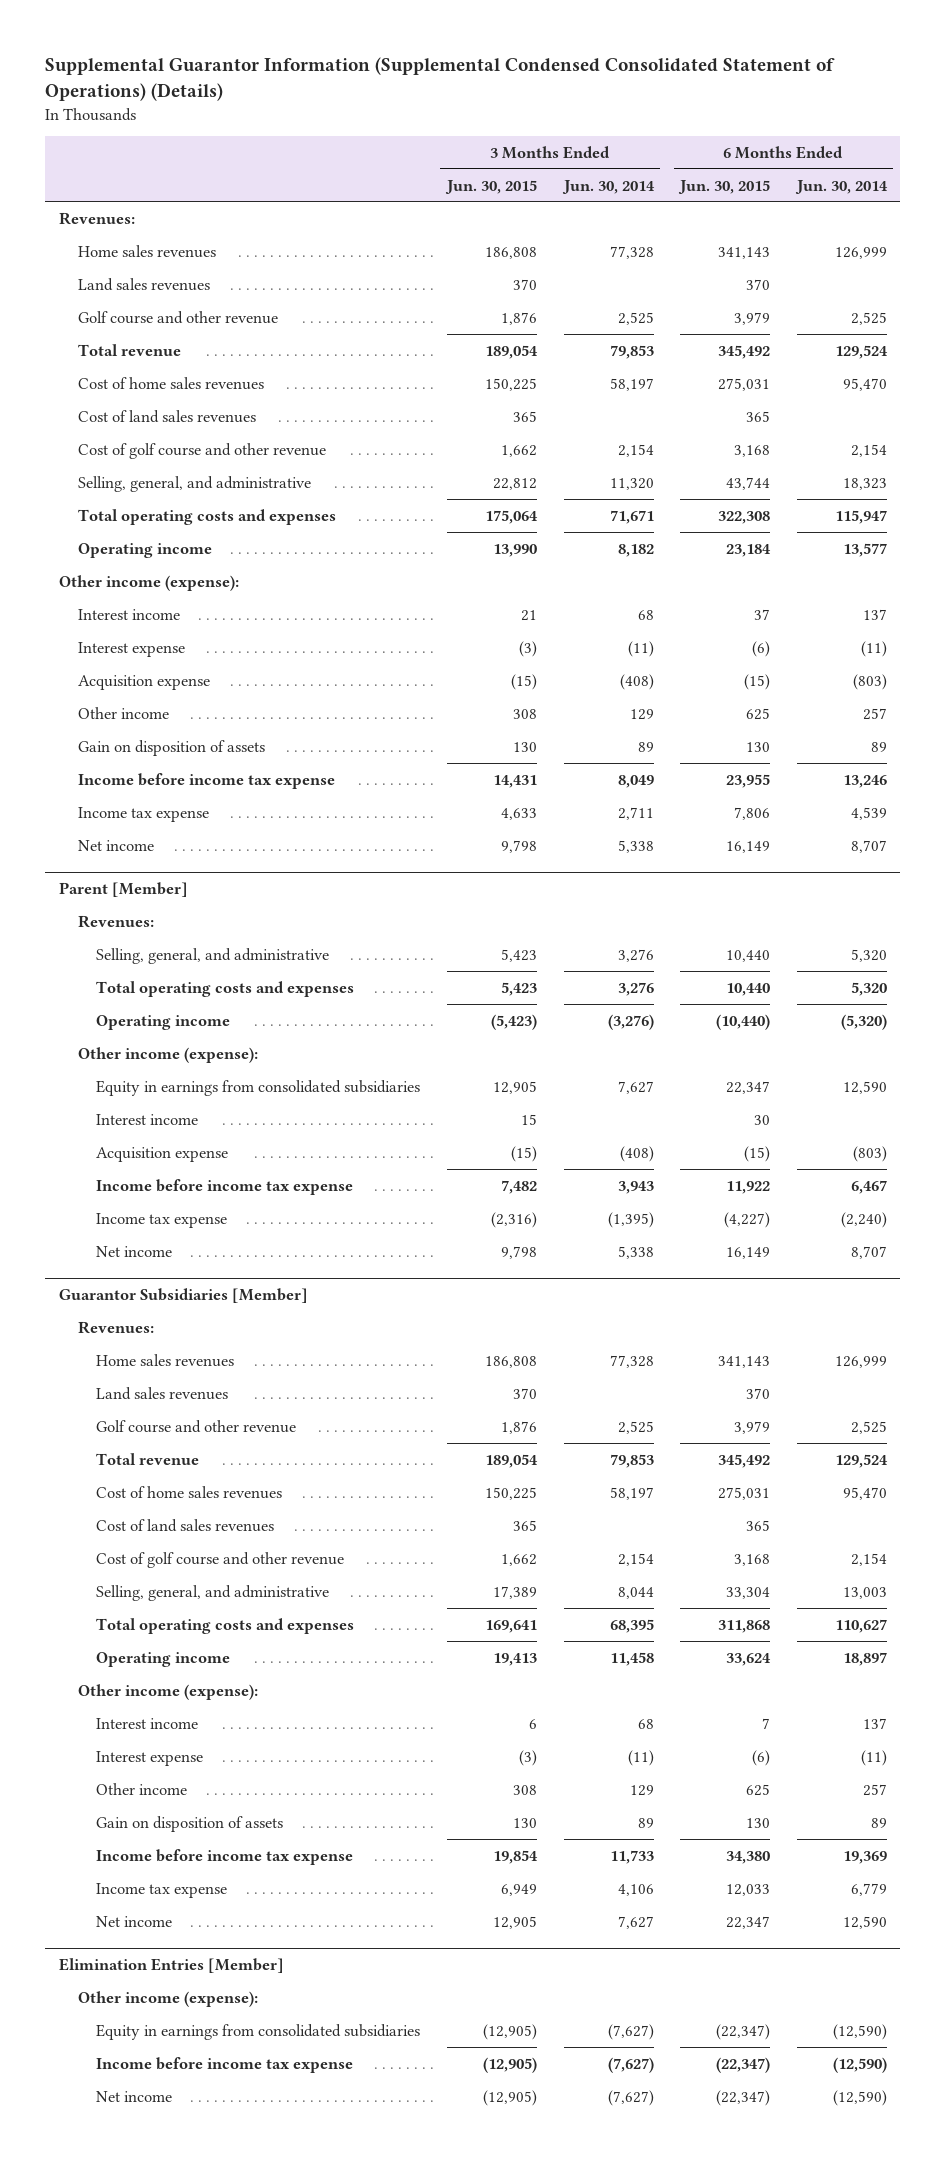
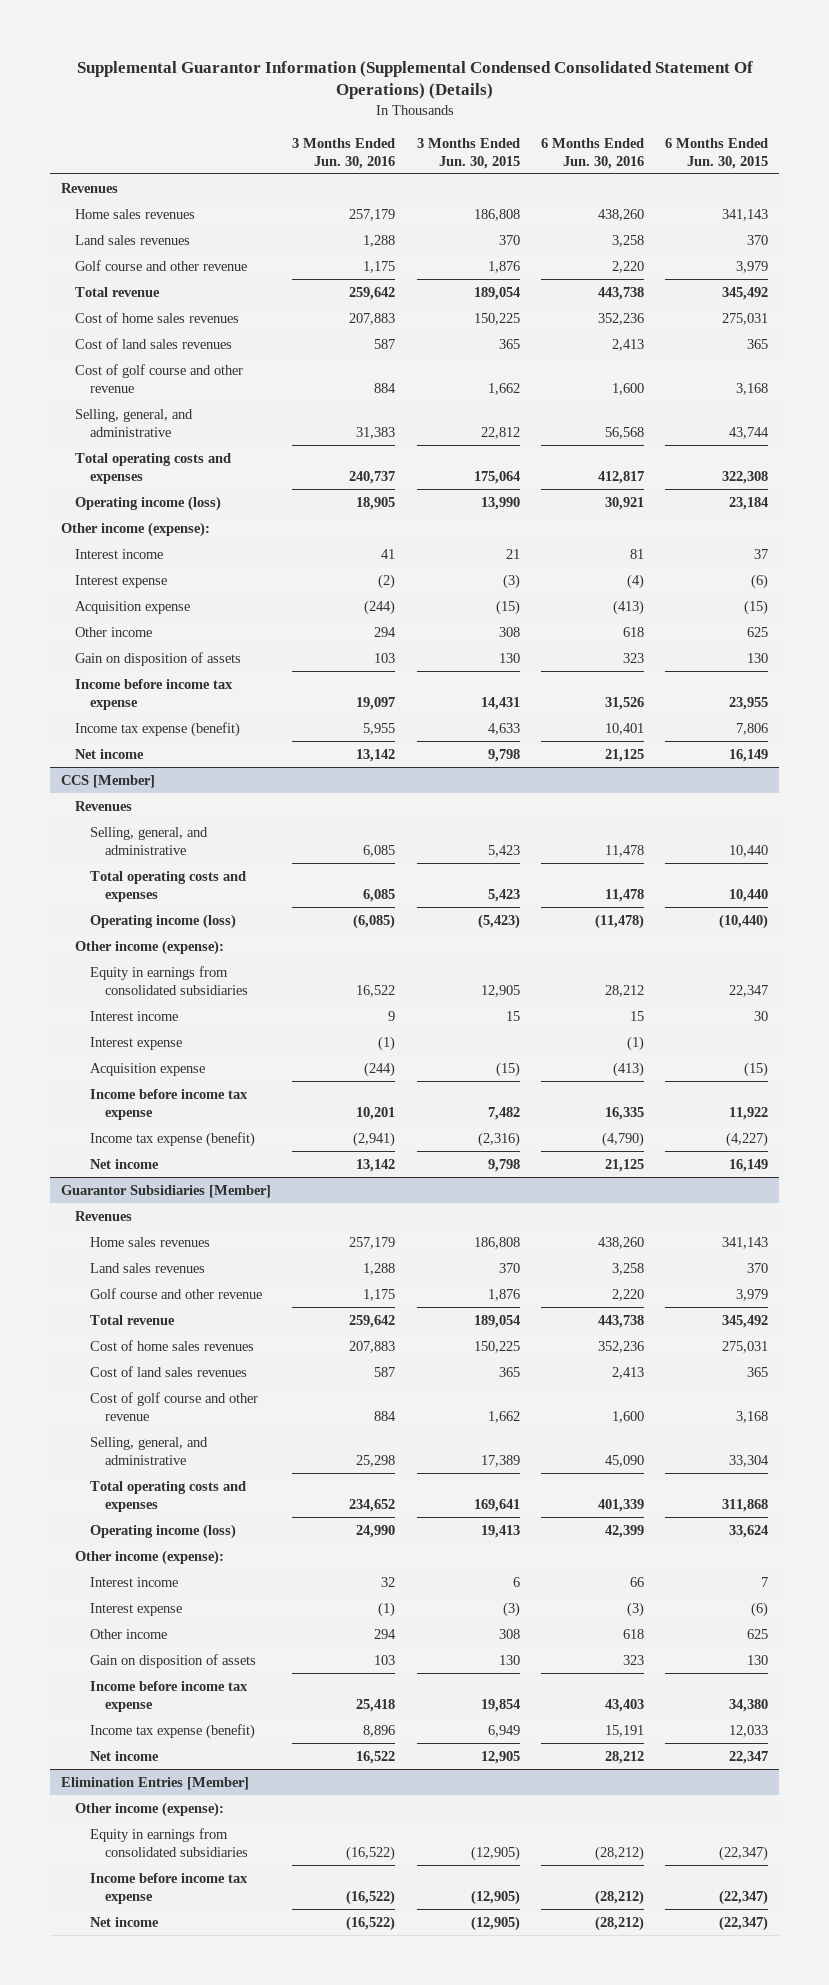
[45,57,836,102] Supplemental Guarantor Information (Supplemental Condensed Consolidated Statement of Operations) (Details) -> [76,60,753,100] Supplemental Guarantor Information (Supplemental Condensed Consolidated Statement Of Operations) (Details)
[561,179,655,194] Jun. 30, 2014 -> none
[794,179,888,194] Jun. 30, 2014 -> none
none -> [292,137,396,169] 3 Months Ended Jun. 30, 2016
none -> [541,137,645,169] 6 Months Ended Jun. 30, 2016
[58,211,135,225] Revenues: -> [60,182,118,193] Revenues
[77,542,212,558] Operating income -> [75,495,222,511] Operating income (loss)
[77,806,209,822] Income tax expense -> [75,721,241,737] Income tax expense (benefit)
[58,881,188,897] Parent [Member] -> [60,774,155,788] CCS [Member]
[77,914,154,928] Revenues: -> [75,800,133,811] Revenues
[96,1014,231,1030] Operating income -> [90,913,237,929] Operating income (loss)
none -> [90,1036,183,1050] Interest expense
[96,1212,228,1228] Income tax expense -> [90,1131,256,1147] Income tax expense (benefit)
[77,1320,154,1334] Revenues: -> [75,1210,133,1221] Revenues
[96,1651,231,1667] Operating income -> [90,1523,237,1539] Operating income (loss)
[96,1882,228,1898] Income tax expense -> [90,1723,256,1739] Income tax expense (benefit)

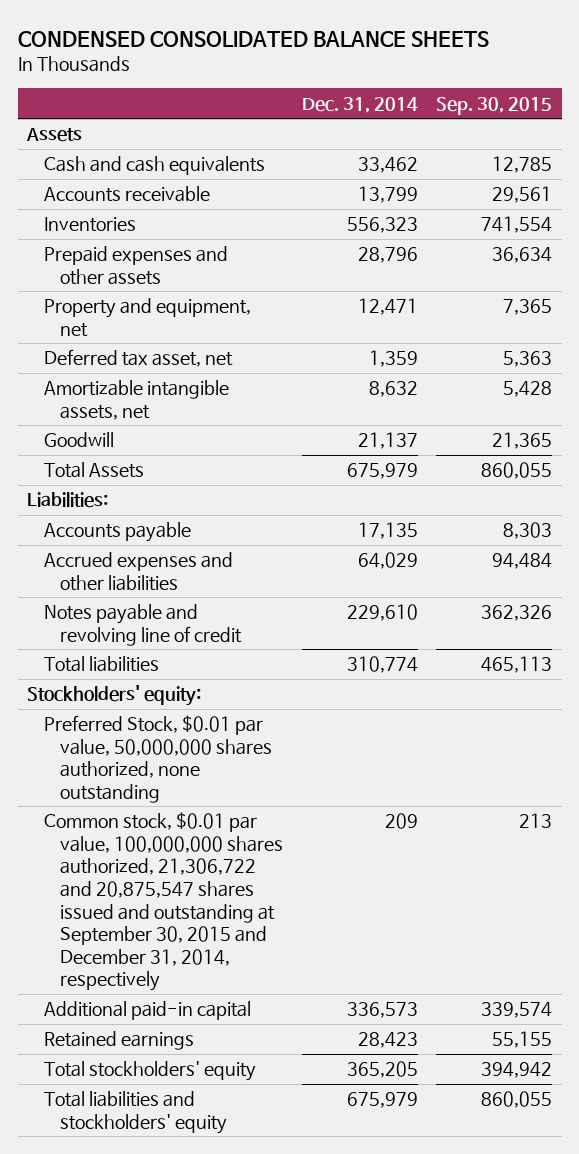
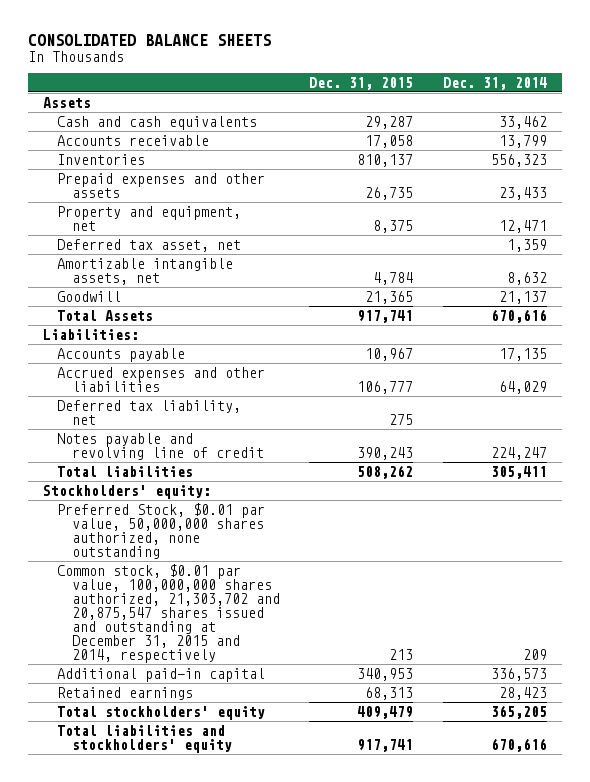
[17,30,489,47] CONDENSED CONSOLIDATED BALANCE SHEETS -> [28,34,272,47] CONSOLIDATED BALANCE SHEETS
[436,96,553,115] Sep. 30, 2015 -> none
none -> [309,76,414,90] Dec. 31, 2015
[357,247,418,264] 28,796 -> [499,186,548,200] 23,433
[346,463,418,480] 675,979 -> [491,308,548,323] 670,616
none -> [57,399,242,425] Deferred tax liability, net
[346,604,418,622] 229,610 -> [491,446,548,460] 224,247
[346,656,418,674] 310,774 -> [491,465,548,479] 305,411
[43,812,284,992] Common stock, $0.01 par value, 100,000,000 shares authorized, 21,306,722 and 20,875,547 shares issued and outstanding at September 30, 2015 and December 31, 2014, respectively -> [57,563,280,664] Common stock, $0.01 par value, 100,000,000 shares authorized, 21,303,702 and 20,875,547 shares issued and outstanding at December 31, 2015 and 2014, respectively
[346,1092,418,1109] 675,979 -> [491,737,548,752] 670,616

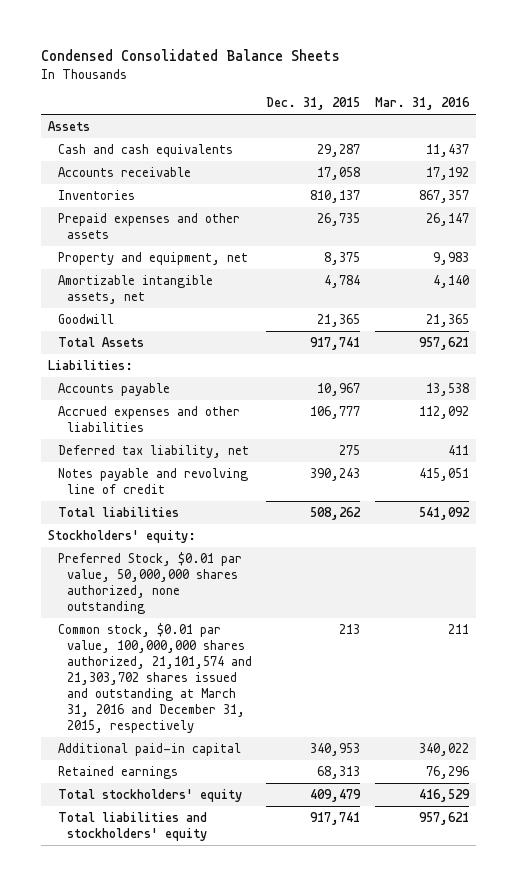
[28,34,272,47] CONSOLIDATED BALANCE SHEETS -> [41,49,341,62] Condensed Consolidated Balance Sheets
[443,76,548,90] Dec. 31, 2014 -> none
none -> [374,97,470,111] Mar. 31, 2016
[57,238,242,252] Deferred tax asset, net -> none
[57,563,280,664] Common stock, $0.01 par value, 100,000,000 shares authorized, 21,303,702 and 20,875,547 shares issued and outstanding at December 31, 2015 and 2014, respectively -> [57,622,252,733] Common stock, $0.01 par value, 100,000,000 shares authorized, 21,101,574 and 21,303,702 shares issued and outstanding at March 31, 2016 and December 31, 2015, respectively

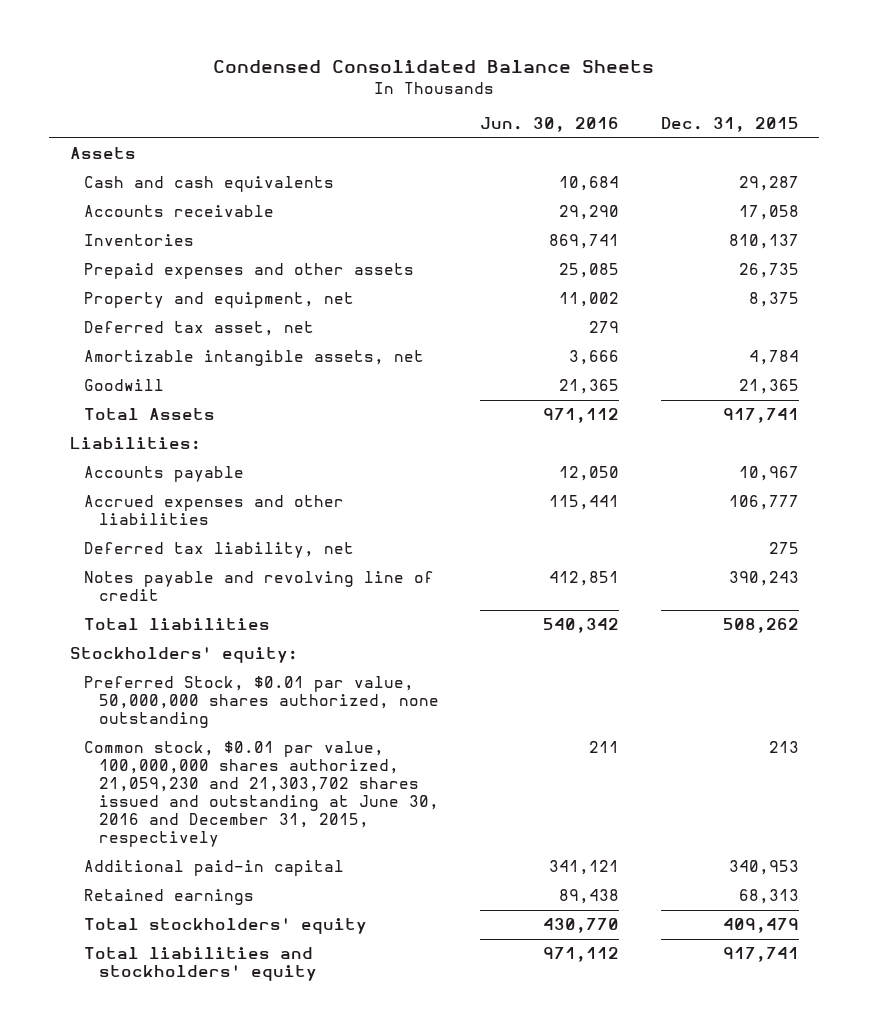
[374,97,470,111] Mar. 31, 2016 -> none
none -> [480,117,620,133] Jun. 30, 2016
none -> [84,321,315,337] Deferred tax asset, net
[57,622,252,733] Common stock, $0.01 par value, 100,000,000 shares authorized, 21,101,574 and 21,303,702 shares issued and outstanding at March 31, 2016 and December 31, 2015, respectively -> [84,741,439,848] Common stock, $0.01 par value, 100,000,000 shares authorized, 21,059,230 and 21,303,702 shares issued and outstanding at June 30, 2016 and December 31, 2015, respectively

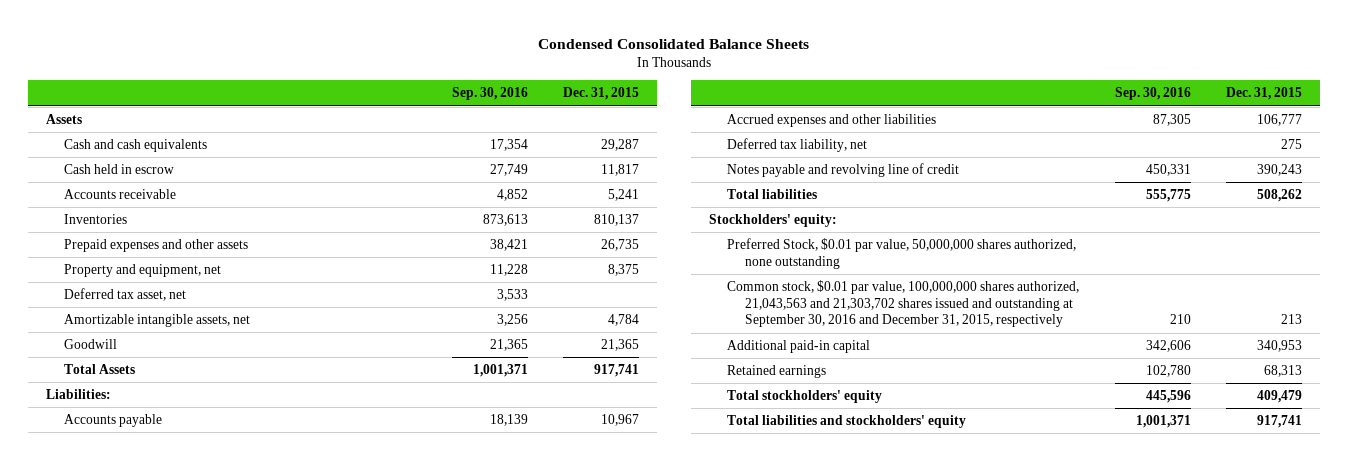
[480,117,620,133] Jun. 30, 2016 -> none
none -> [451,87,528,101] Sep. 30, 2016
none -> [63,163,174,174] Cash held in escrow
[738,205,799,221] 17,058 -> [608,188,640,201] 5,241
[84,741,439,848] Common stock, $0.01 par value, 100,000,000 shares authorized, 21,059,230 and 21,303,702 shares issued and outstanding at June 30, 2016 and December 31, 2015, respectively -> [726,279,1079,328] Common stock, $0.01 par value, 100,000,000 shares authorized, 21,043,563 and 21,303,702 shares issued and outstanding at September 30, 2016 and December 31, 2015, respectively

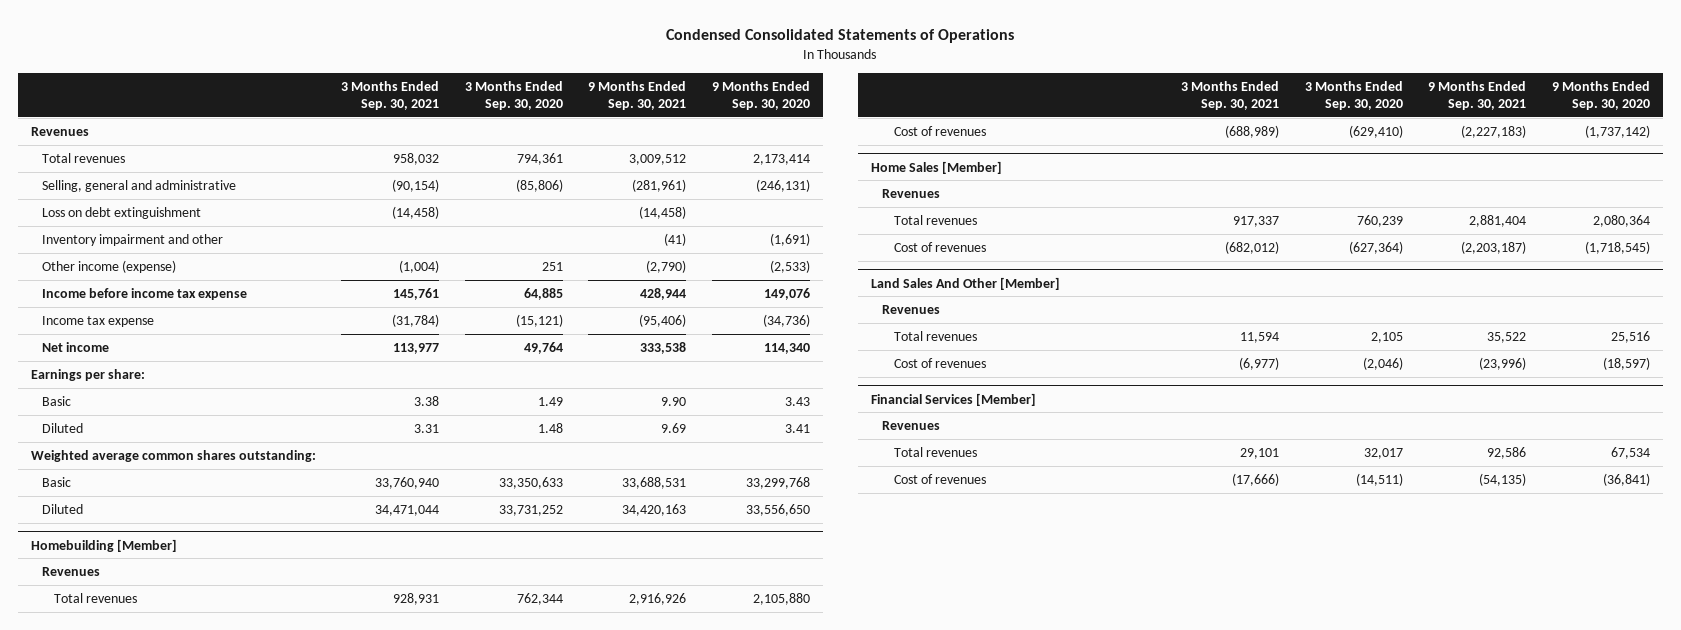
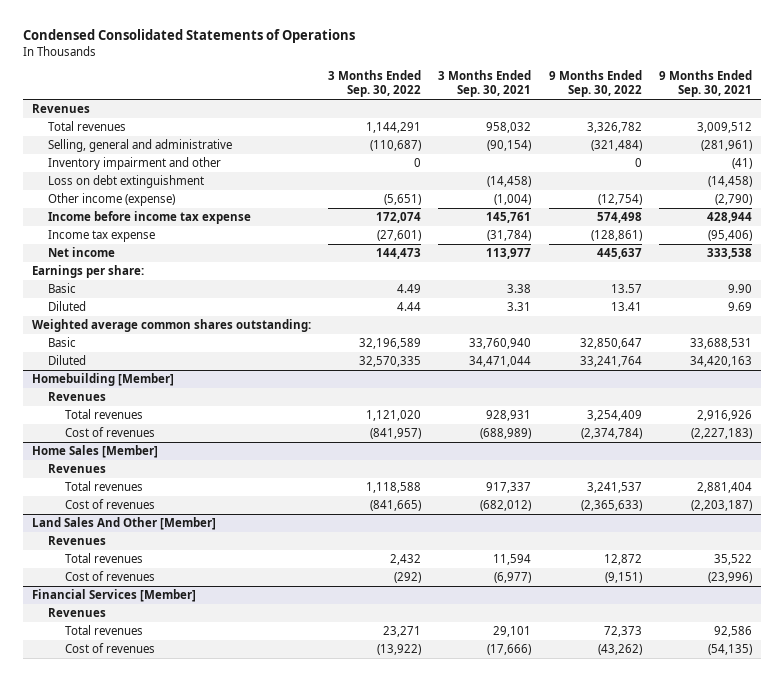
[464,81,563,111] 3 Months Ended Sep. 30, 2020 -> none
[712,81,811,111] 9 Months Ended Sep. 30, 2020 -> none
none -> [328,70,422,98] 3 Months Ended Sep. 30, 2022
none -> [548,70,642,98] 9 Months Ended Sep. 30, 2022
[42,206,202,219] Loss on debt extinguishment -> [48,175,205,189] Loss on debt extinguishment

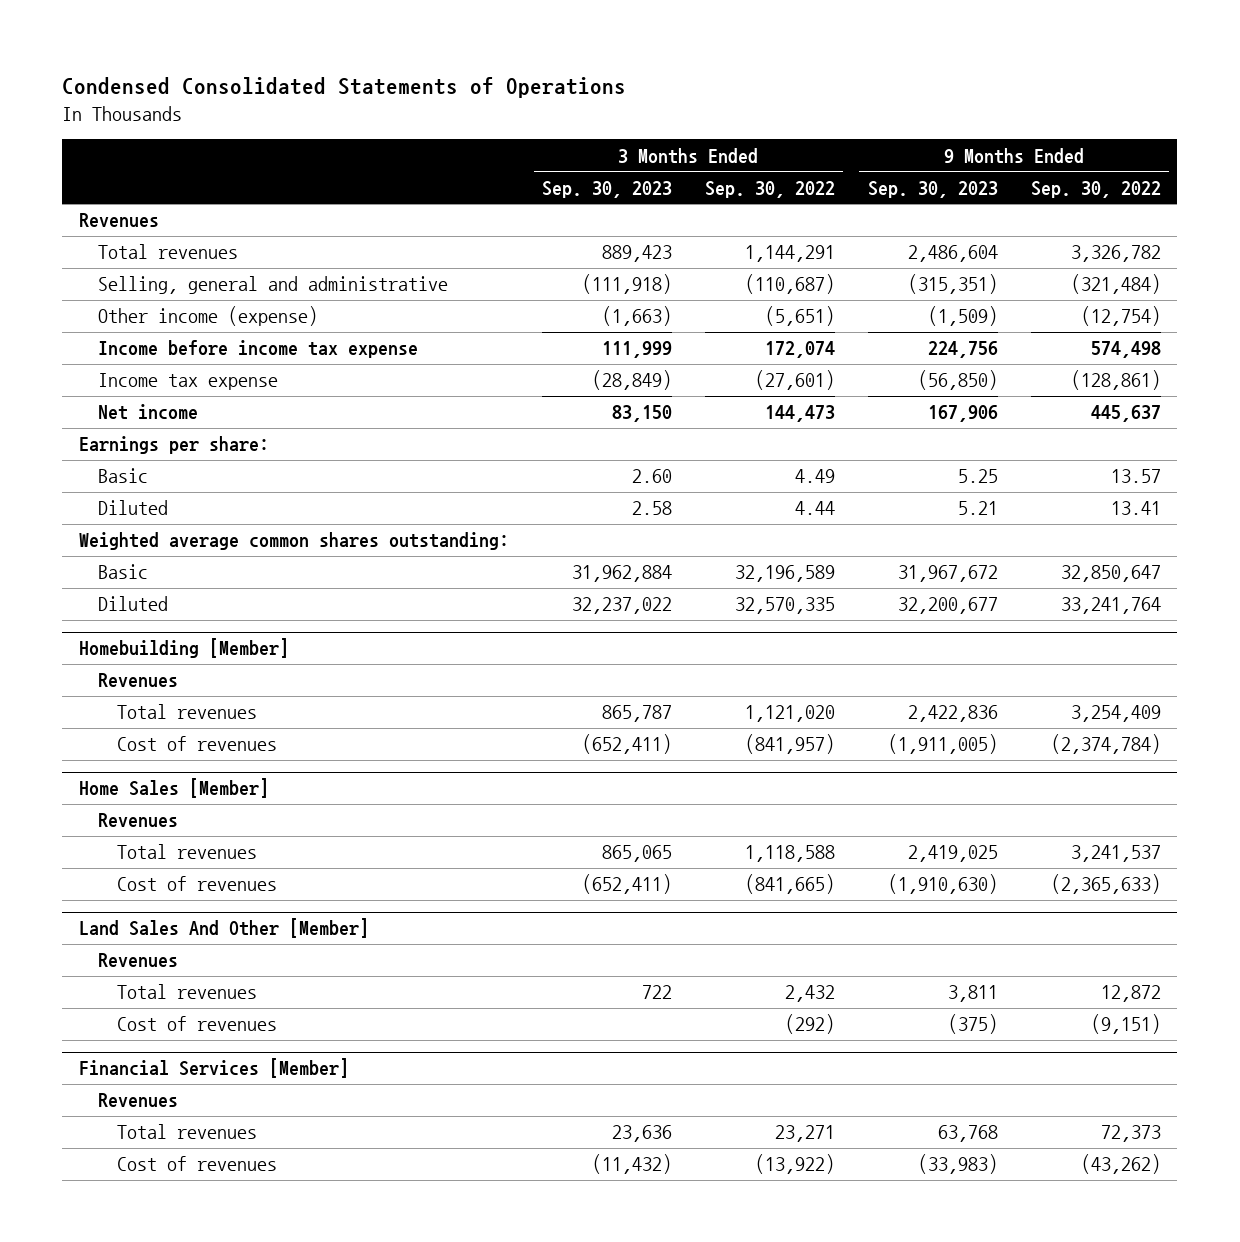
[438,70,532,98] 3 Months Ended Sep. 30, 2021 -> none
[659,70,753,98] 9 Months Ended Sep. 30, 2021 -> none
none -> [541,180,672,198] Sep. 30, 2023
none -> [867,180,998,198] Sep. 30, 2023
[48,157,222,171] Inventory impairment and other -> none
[48,175,205,189] Loss on debt extinguishment -> none

